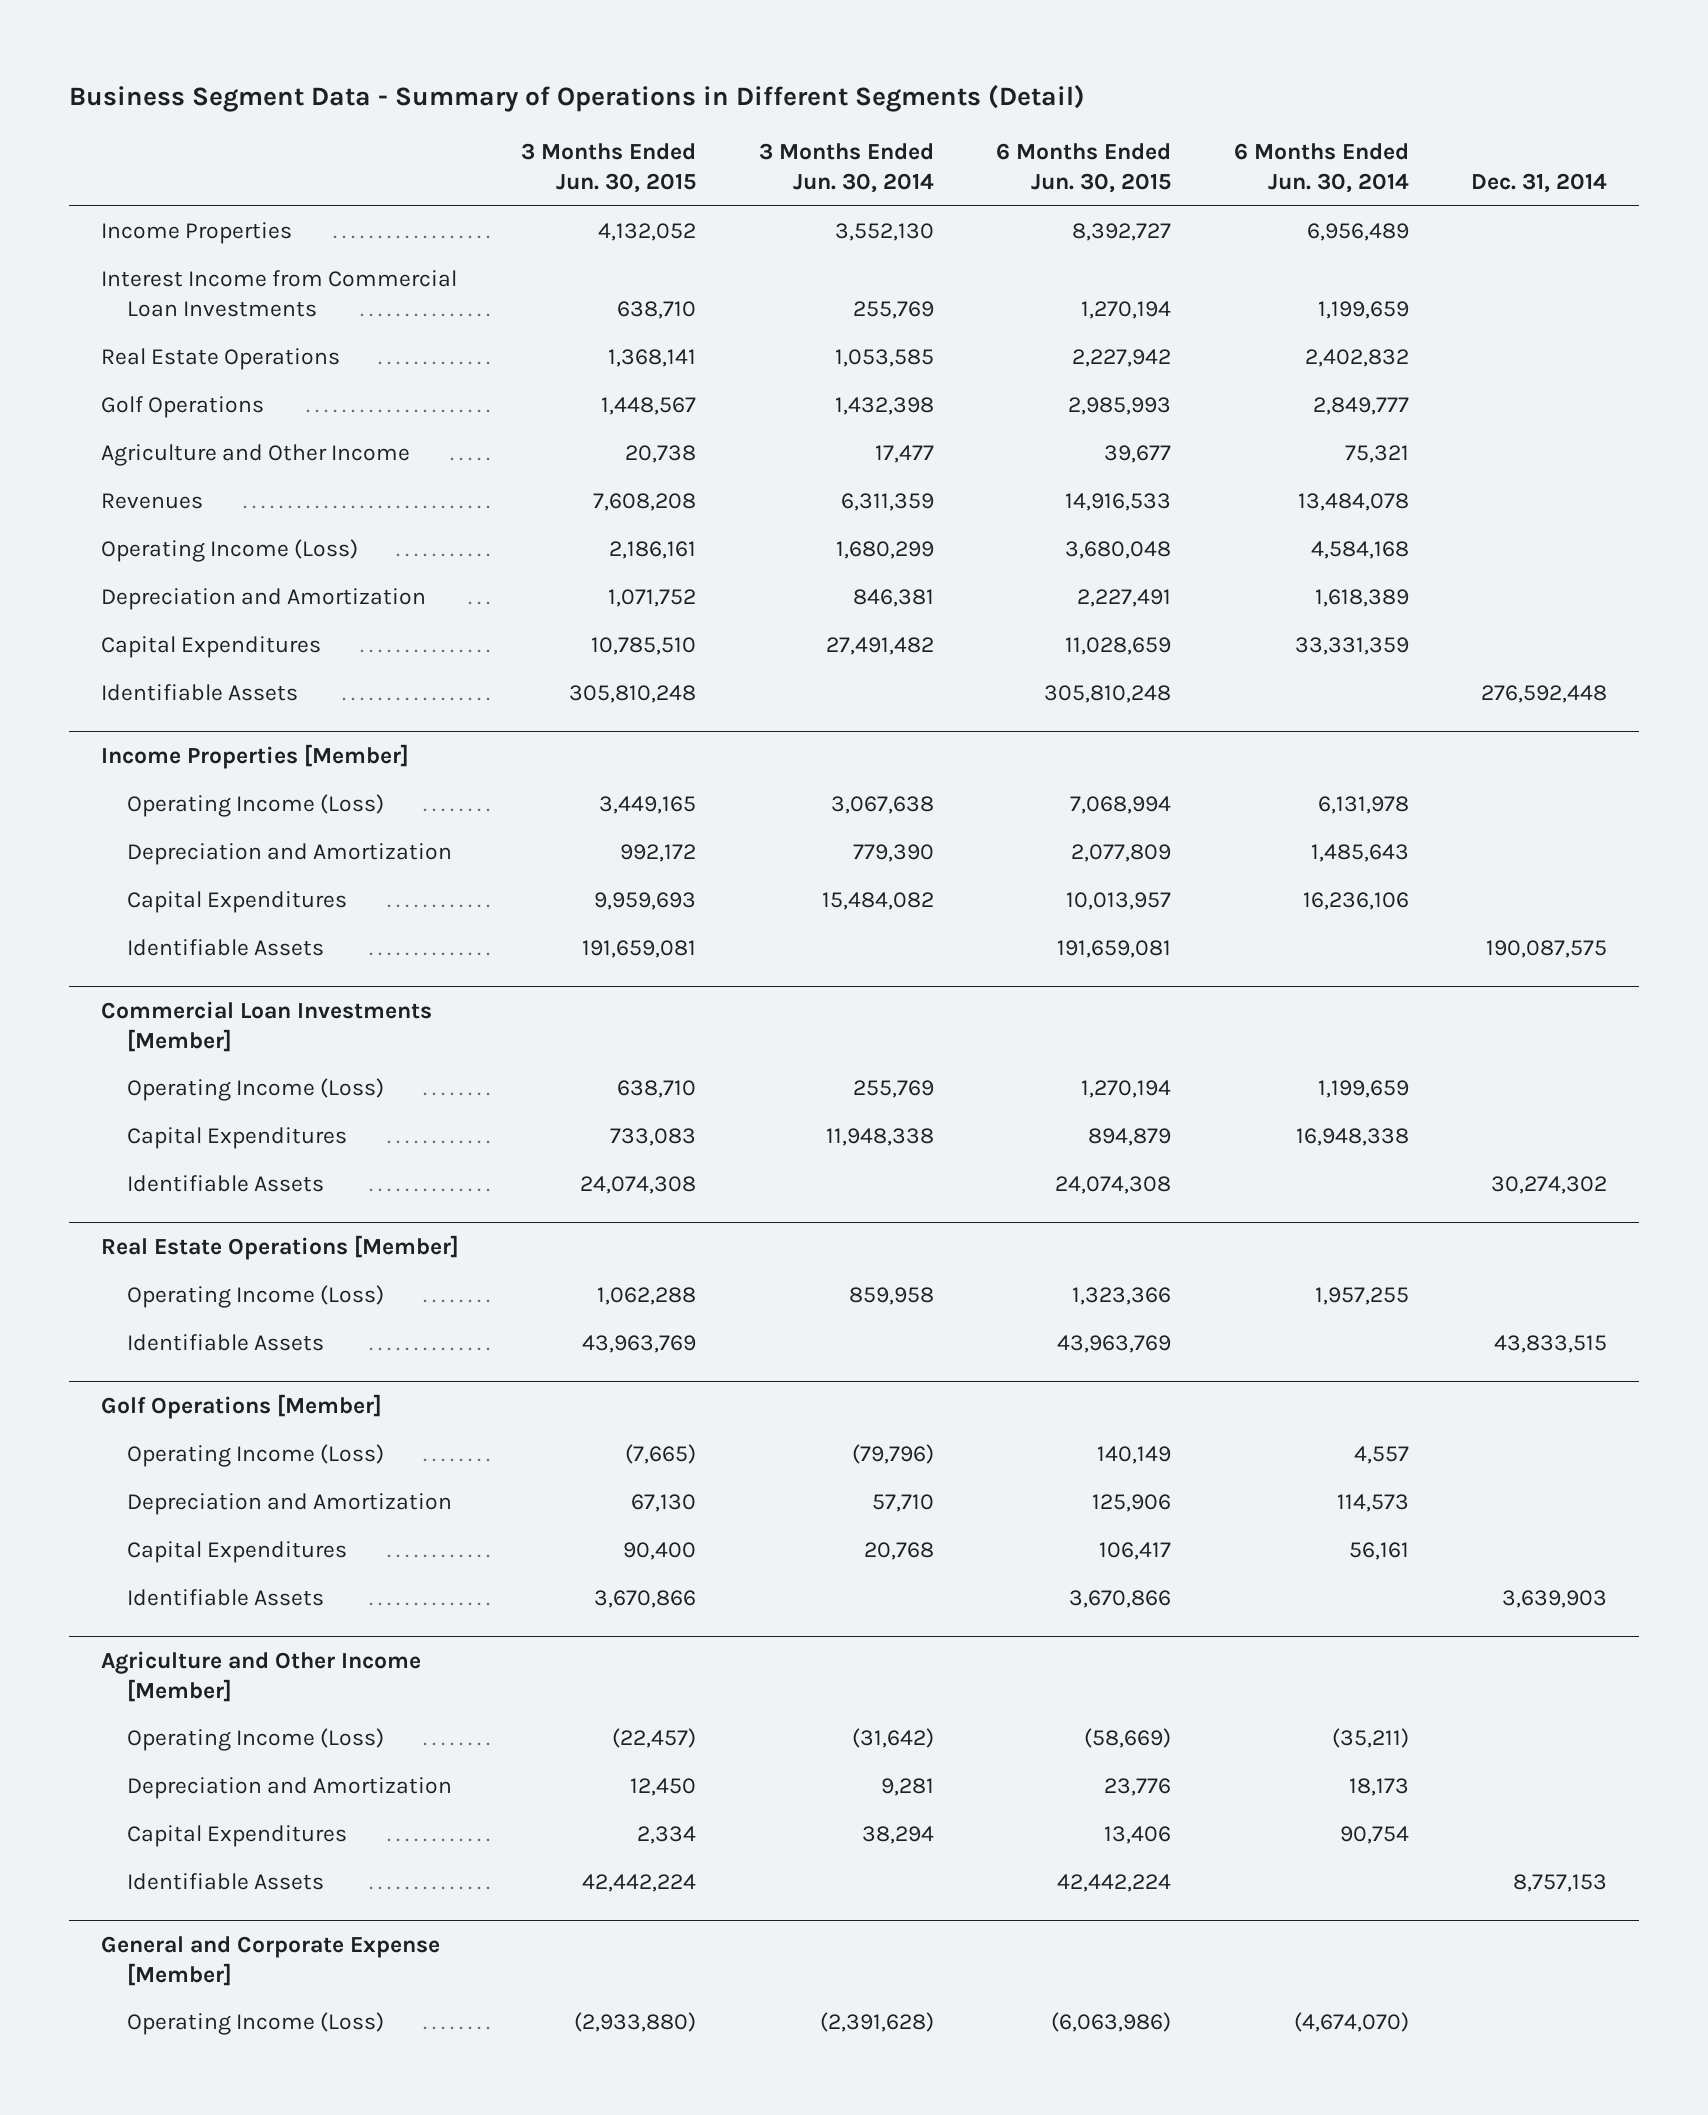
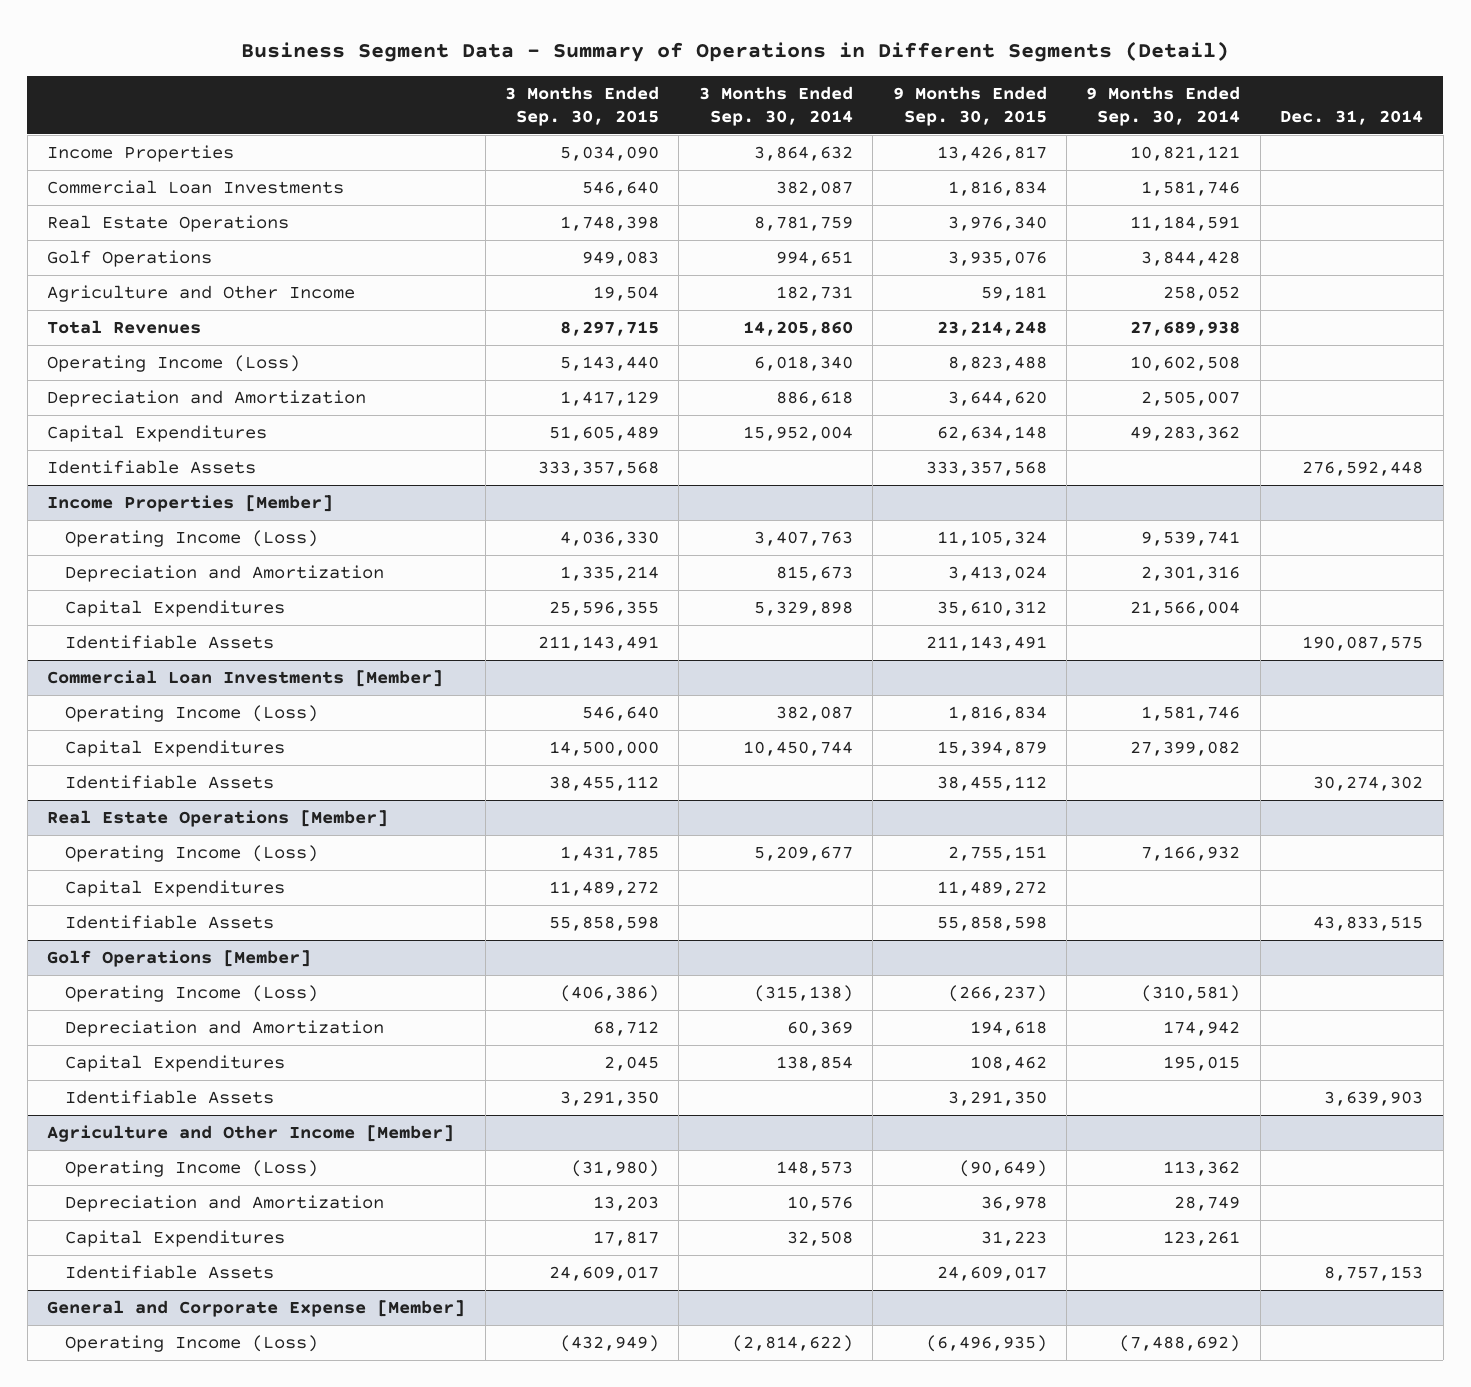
[521,143,697,194] 3 Months Ended Jun. 30, 2015 -> none
[758,143,934,194] 3 Months Ended Jun. 30, 2014 -> none
[996,143,1172,194] 6 Months Ended Jun. 30, 2015 -> none
[1233,143,1409,194] 6 Months Ended Jun. 30, 2014 -> none
none -> [505,85,660,126] 3 Months Ended Sep. 30, 2015
none -> [698,85,853,126] 3 Months Ended Sep. 30, 2014
none -> [892,85,1047,126] 9 Months Ended Sep. 30, 2015
none -> [1086,85,1241,126] 9 Months Ended Sep. 30, 2014
[100,270,457,317] Interest Income from Commercial Loan Investments -> [47,180,345,195] Commercial Loan Investments
[100,493,203,510] Revenues -> [47,320,202,335] Total Revenues
none -> [65,880,286,898] Capital Expenditures

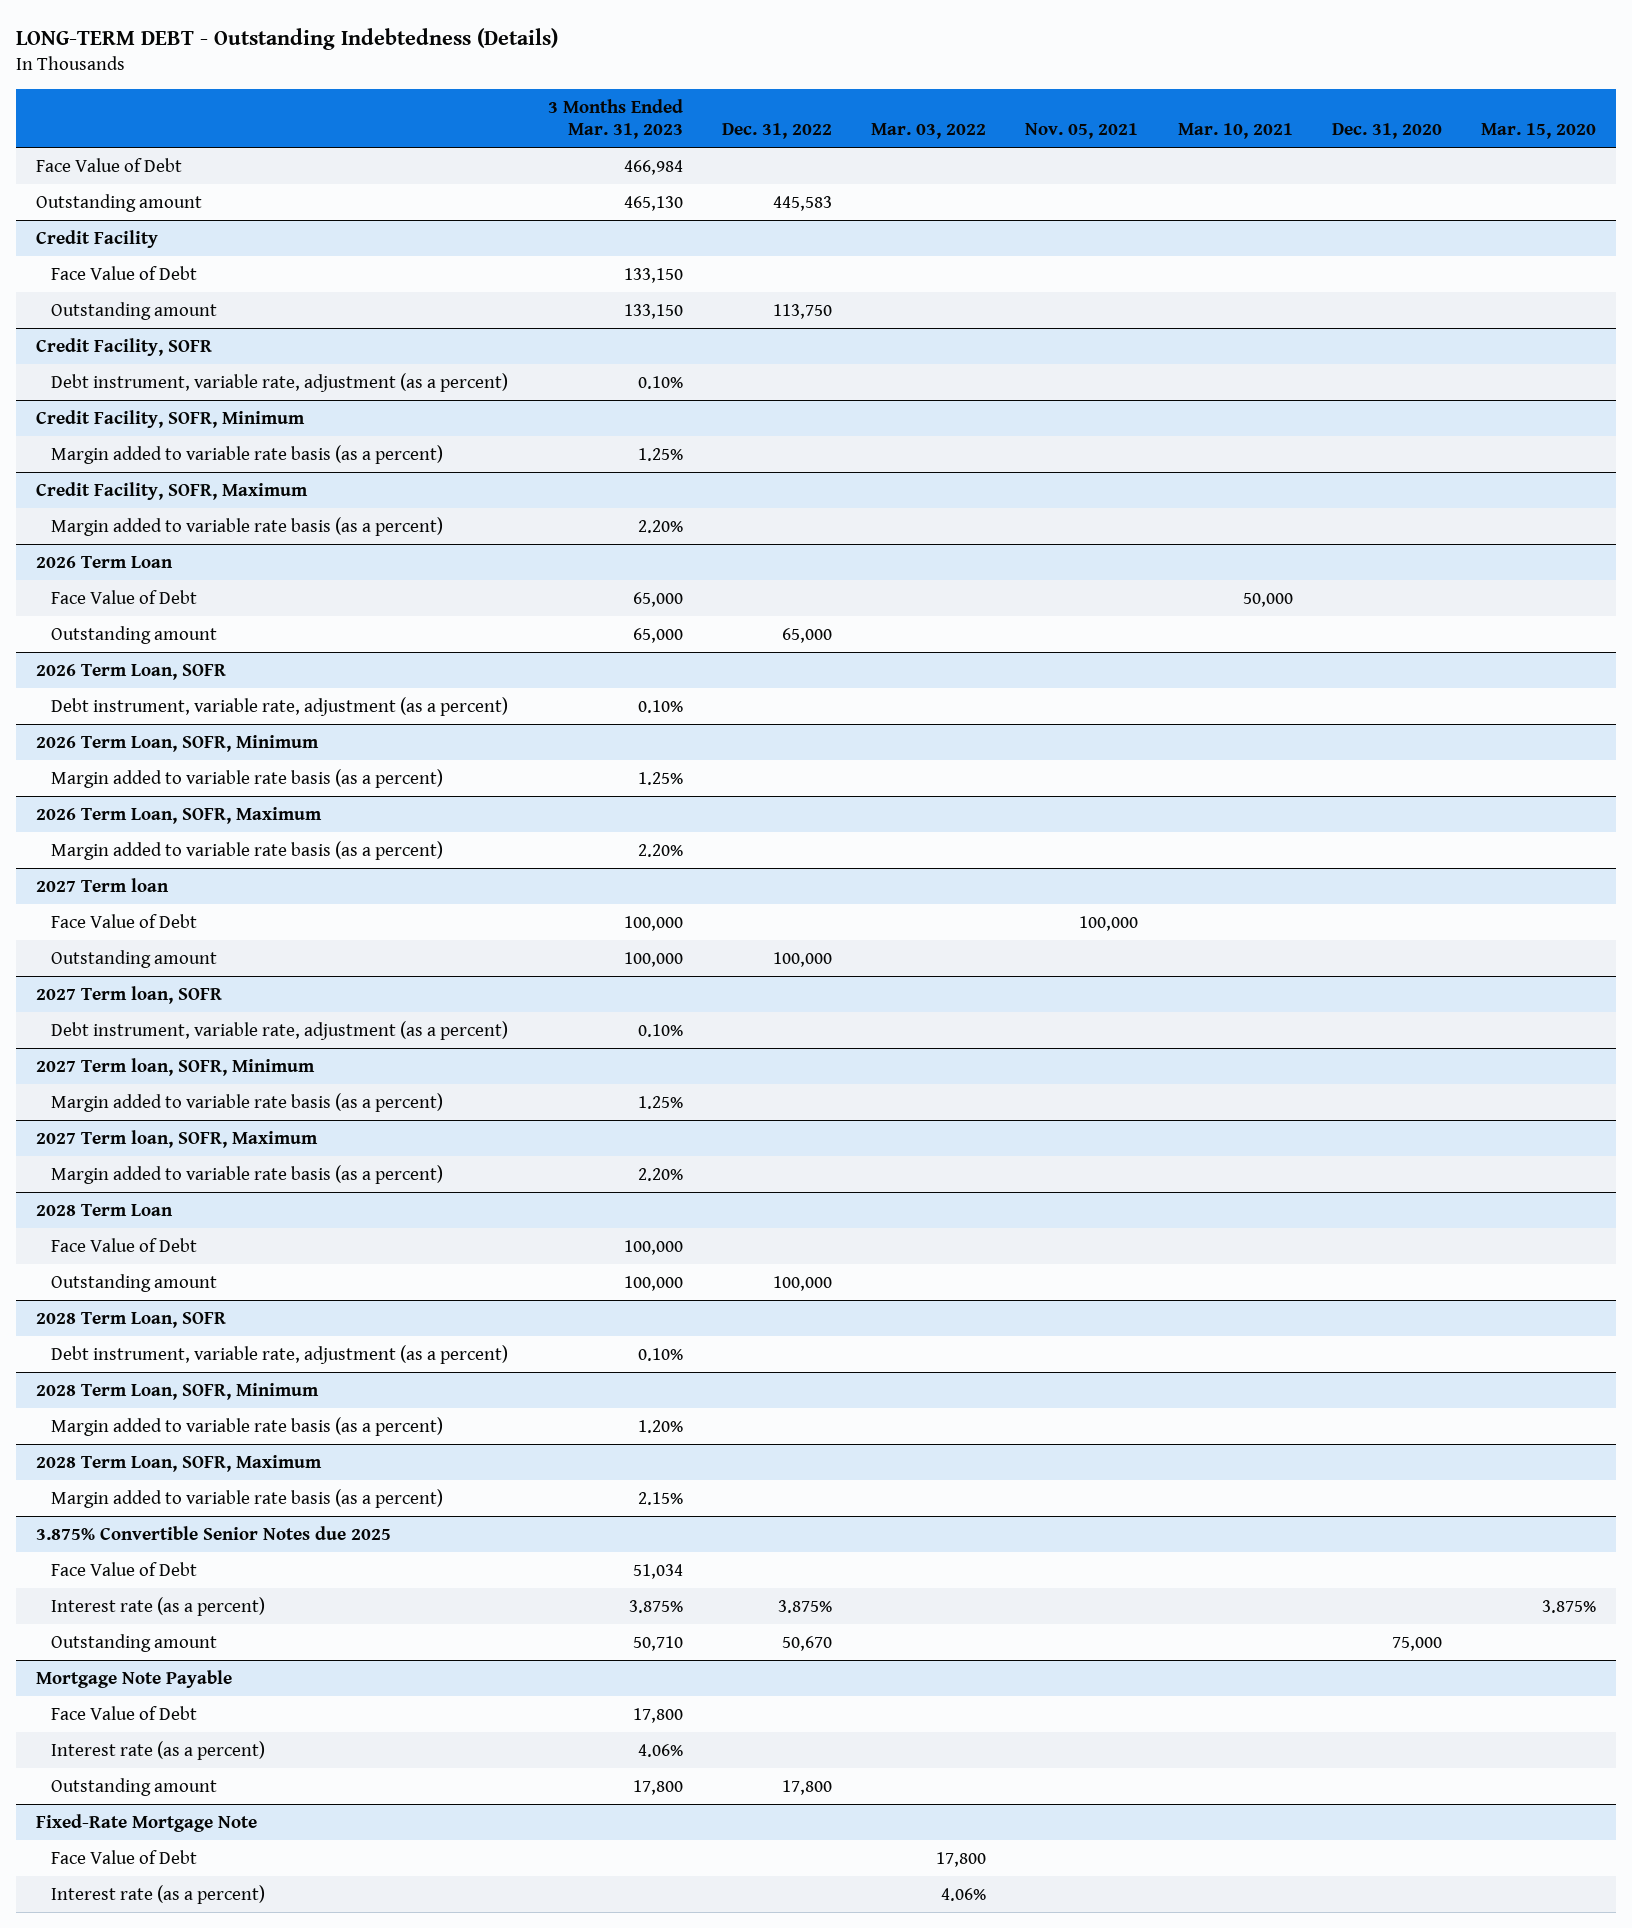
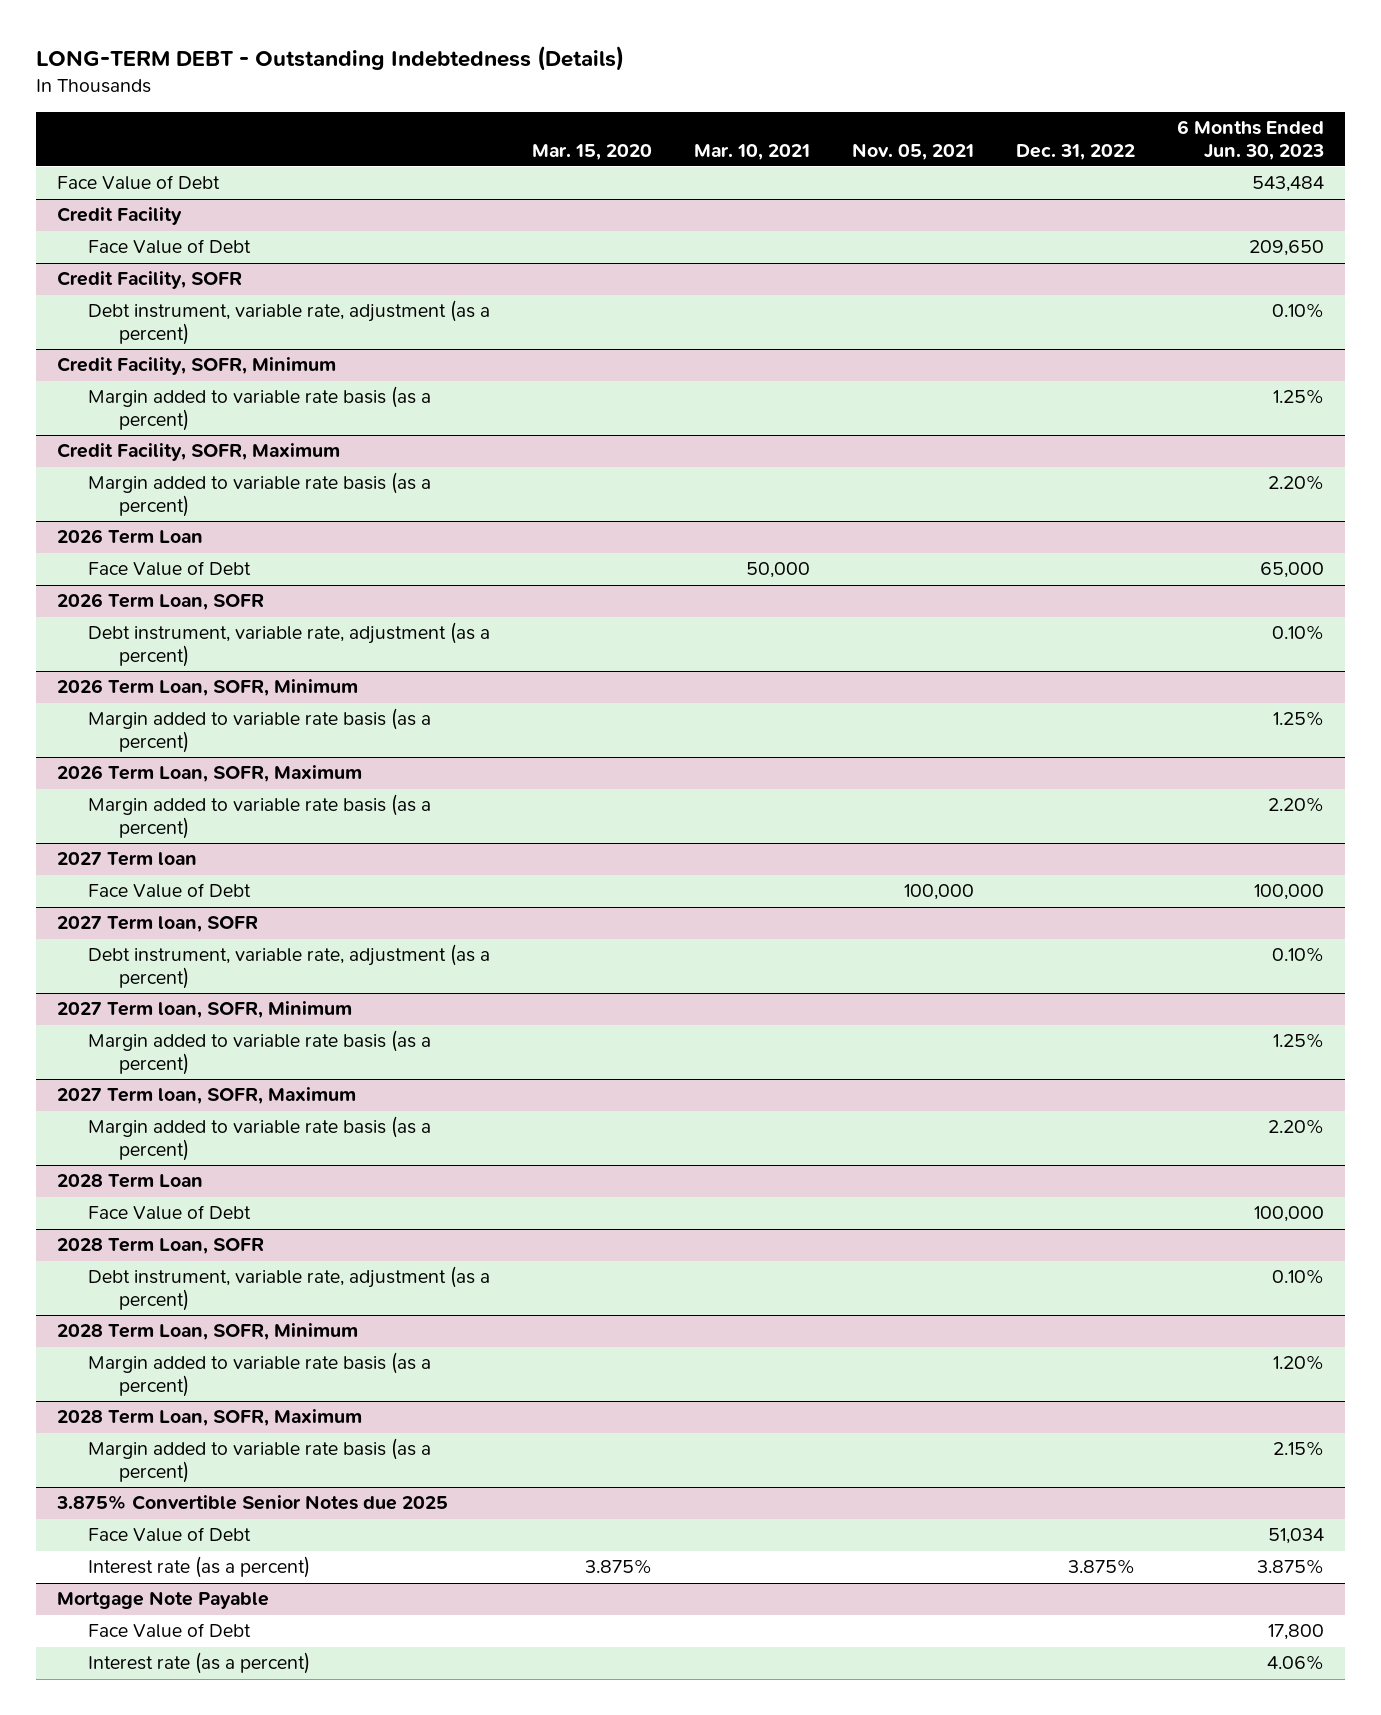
[547,98,683,139] 3 Months Ended Mar. 31, 2023 -> none
[871,122,987,139] Mar. 03, 2022 -> none
[1332,122,1443,139] Dec. 31, 2020 -> none
none -> [1176,120,1324,160] 6 Months Ended Jun. 30, 2023
[35,193,202,212] Outstanding amount -> none
[51,301,218,320] Outstanding amount -> none
[51,625,218,644] Outstanding amount -> none
[51,949,218,968] Outstanding amount -> none
[51,1273,218,1292] Outstanding amount -> none
[51,1633,218,1652] Outstanding amount -> none
[51,1777,218,1796] Outstanding amount -> none
[35,1813,257,1832] Fixed-Rate Mortgage Note -> none
[51,1849,198,1864] Face Value of Debt -> none
[51,1884,266,1904] Interest rate (as a percent) -> none

